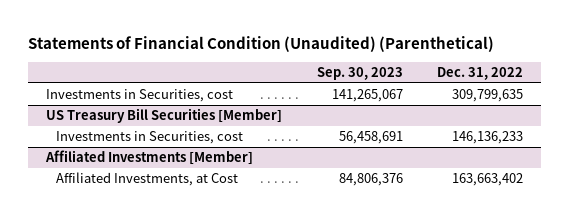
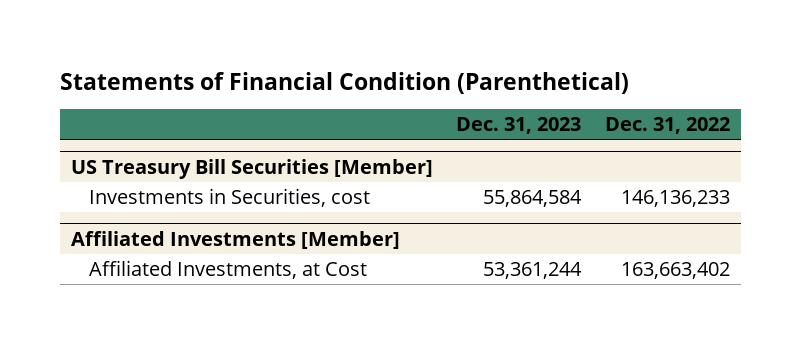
[28,35,495,52] Statements of Financial Condition (Unaudited) (Parenthetical) -> [59,71,629,94] Statements of Financial Condition (Parenthetical)
[316,67,403,81] Sep. 30, 2023 -> none
none -> [456,117,582,135] Dec. 31, 2023
[45,89,233,103] Investments in Securities, cost -> none

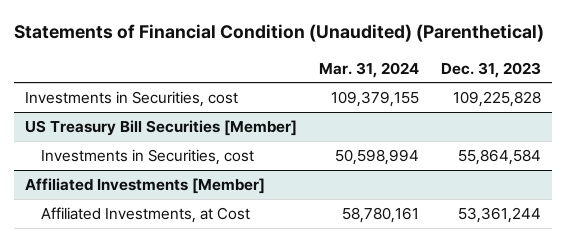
[59,71,629,94] Statements of Financial Condition (Parenthetical) -> [13,23,544,42] Statements of Financial Condition (Unaudited) (Parenthetical)
[604,117,730,135] Dec. 31, 2022 -> none
none -> [318,61,419,78] Mar. 31, 2024
none -> [24,90,238,107] Investments in Securities, cost

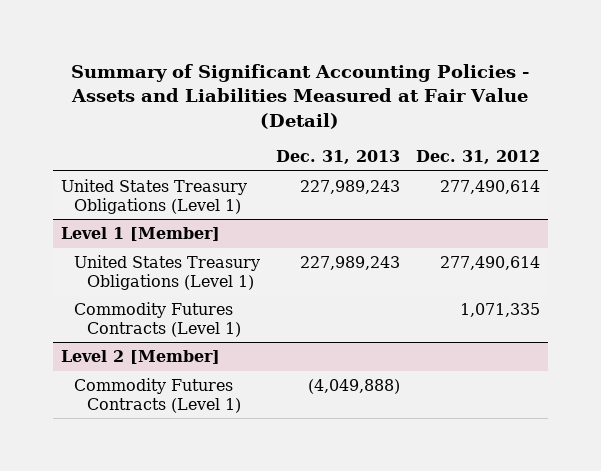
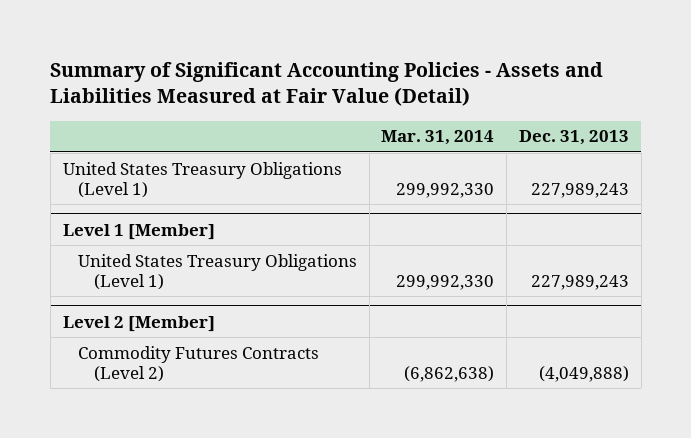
[415,150,540,165] Dec. 31, 2012 -> none
none -> [381,130,495,146] Mar. 31, 2014
[73,302,241,337] Commodity Futures Contracts (Level 1) -> none
[73,378,241,413] Commodity Futures Contracts (Level 1) -> [78,345,320,382] Commodity Futures Contracts (Level 2)

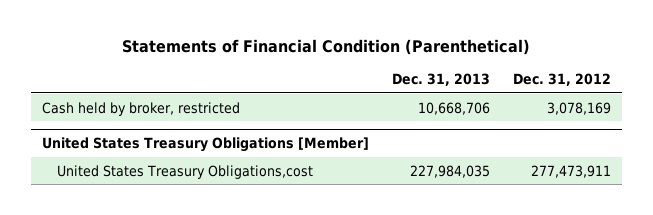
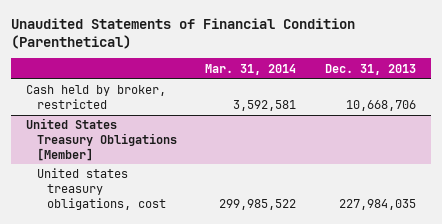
[122,39,531,56] Statements of Financial Condition (Parenthetical) -> [11,18,356,49] Unaudited Statements of Financial Condition (Parenthetical)
[512,73,611,87] Dec. 31, 2012 -> none
none -> [205,63,297,75] Mar. 31, 2014
[57,164,314,179] United States Treasury Obligations,cost -> [36,168,167,210] United states treasury obligations, cost

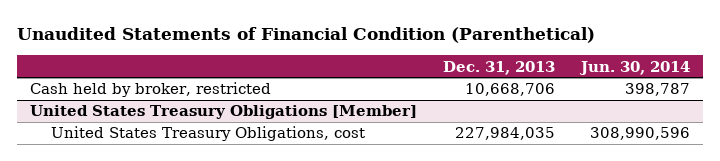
[205,63,297,75] Mar. 31, 2014 -> none
none -> [578,60,690,75] Jun. 30, 2014
[36,168,167,210] United states treasury obligations, cost -> [51,126,366,142] United States Treasury Obligations, cost

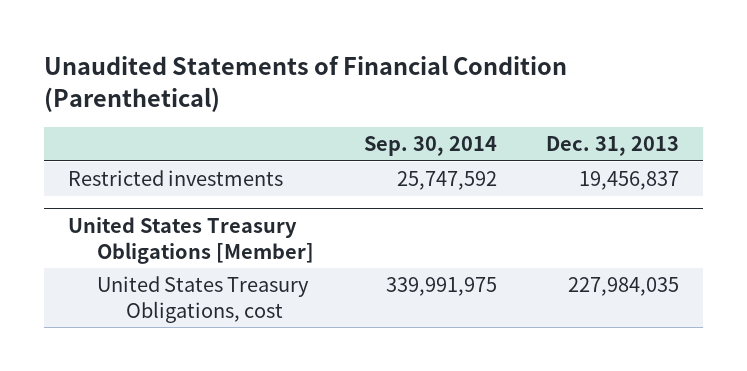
[578,60,690,75] Jun. 30, 2014 -> none
none -> [363,136,497,157] Sep. 30, 2014
[30,82,272,98] Cash held by broker, restricted -> none
none -> [68,170,284,187] Restricted investments

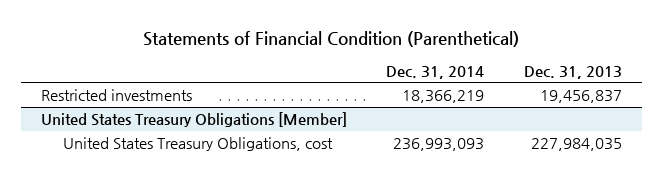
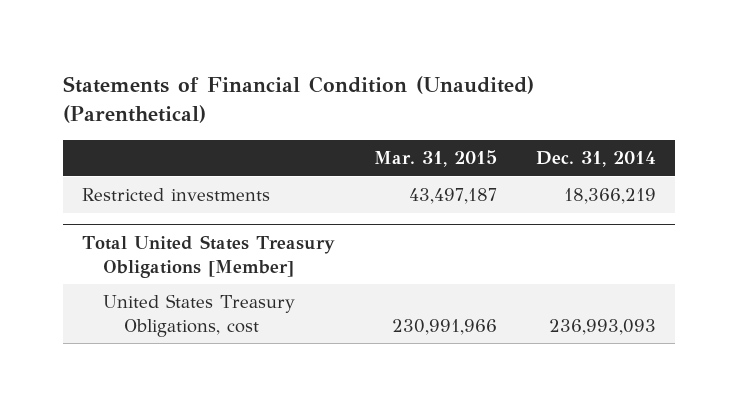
[143,30,520,47] Statements of Financial Condition (Parenthetical) -> [63,76,535,124] Statements of Financial Condition (Unaudited) (Parenthetical)
[524,65,623,79] Dec. 31, 2013 -> none
none -> [374,150,498,168] Mar. 31, 2015
[40,112,347,128] United States Treasury Obligations [Member] -> [82,235,336,278] Total United States Treasury Obligations [Member]

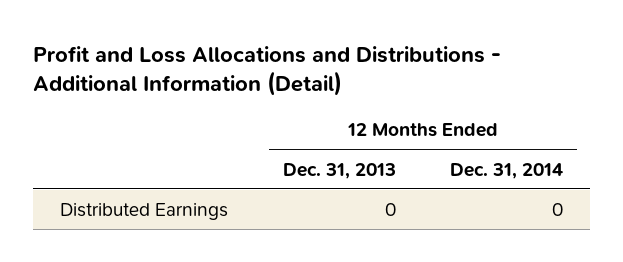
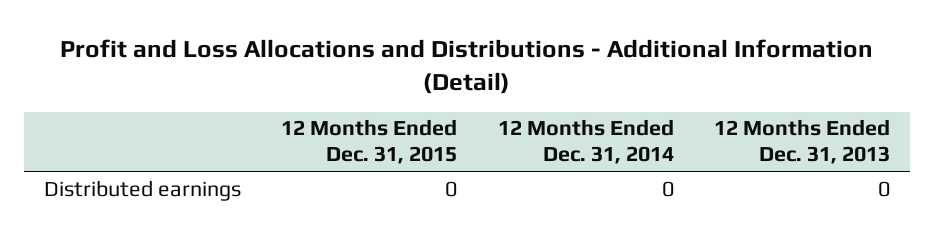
none -> [281,119,458,165] 12 Months Ended Dec. 31, 2015
[59,203,228,221] Distributed Earnings -> [43,179,241,201] Distributed earnings

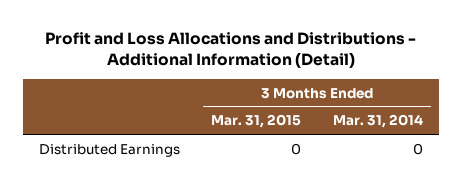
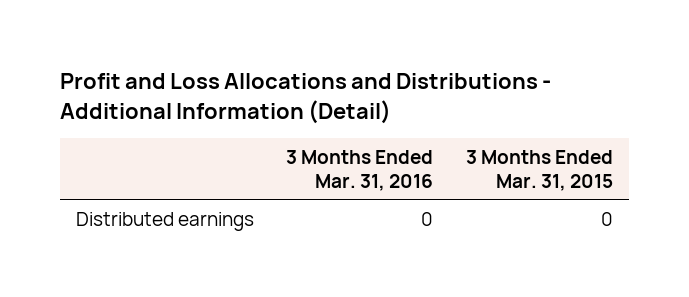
[333,114,424,129] Mar. 31, 2014 -> none
none -> [286,150,434,191] 3 Months Ended Mar. 31, 2016
[38,143,180,157] Distributed Earnings -> [75,211,254,231] Distributed earnings

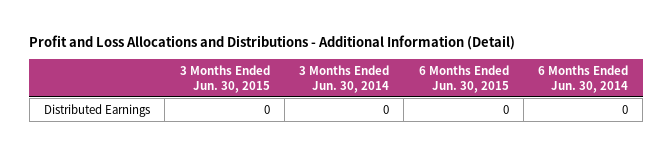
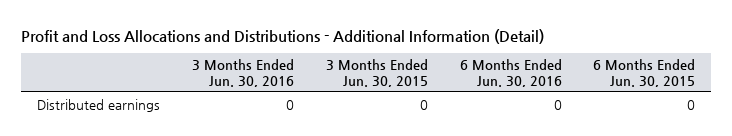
[299,64,390,93] 3 Months Ended Jun. 30, 2014 -> none
[538,64,629,93] 6 Months Ended Jun. 30, 2014 -> none
none -> [191,58,294,88] 3 Months Ended Jun. 30, 2016
none -> [459,58,562,88] 6 Months Ended Jun. 30, 2016
[44,103,151,117] Distributed Earnings -> [36,98,160,112] Distributed earnings

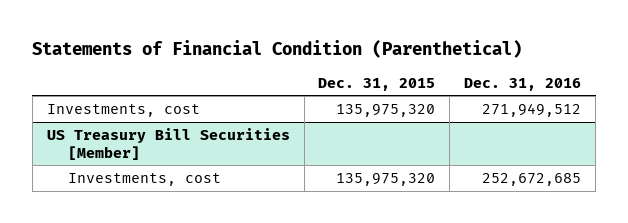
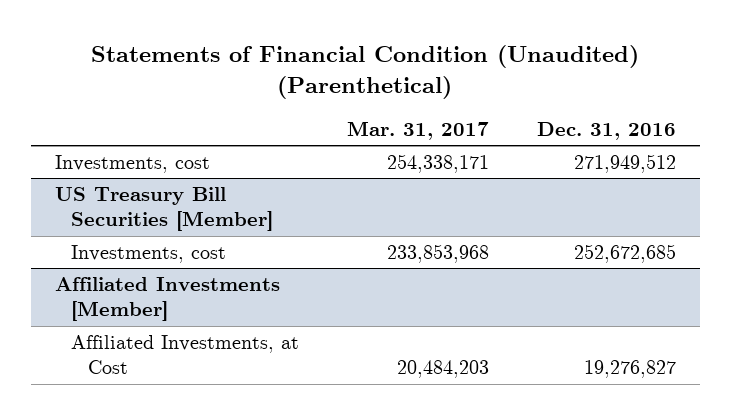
[32,39,523,58] Statements of Financial Condition (Parenthetical) -> [91,44,640,99] Statements of Financial Condition (Unaudited) (Parenthetical)
[318,77,436,91] Dec. 31, 2015 -> none
none -> [347,120,490,140] Mar. 31, 2017
none -> [54,277,280,322] Affiliated Investments [Member]
none -> [71,335,300,375] Affiliated Investments, at Cost

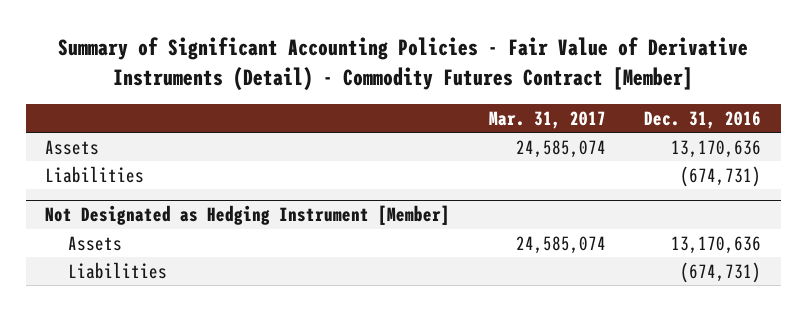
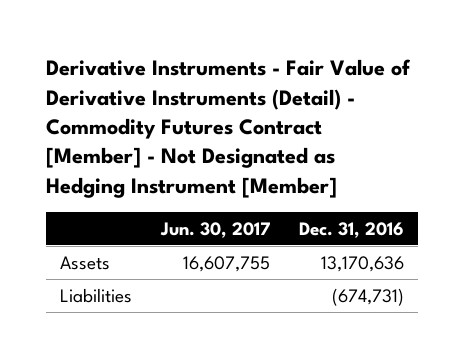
[58,37,749,91] Summary of Significant Accounting Policies - Fair Value of Derivative Instruments (Detail) - Commodity Futures Contract [Member] -> [45,59,411,198] Derivative Instruments - Fair Value of Derivative Instruments (Detail) - Commodity Futures Contract [Member] - Not Designated as Hedging Instrument [Member]
[488,110,606,129] Mar. 31, 2017 -> none
none -> [160,221,271,238] Jun. 30, 2017
[45,205,451,226] Not Designated as Hedging Instrument [Member] -> none
[68,235,123,251] Assets -> none
[68,261,168,279] Liabilities -> none

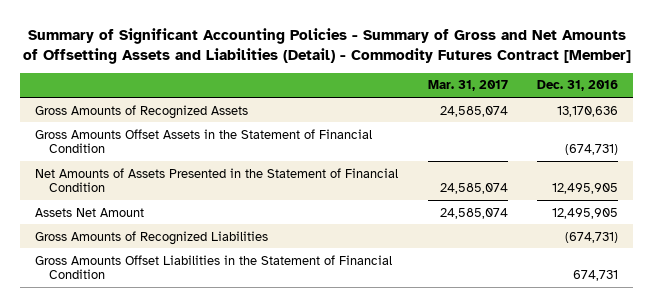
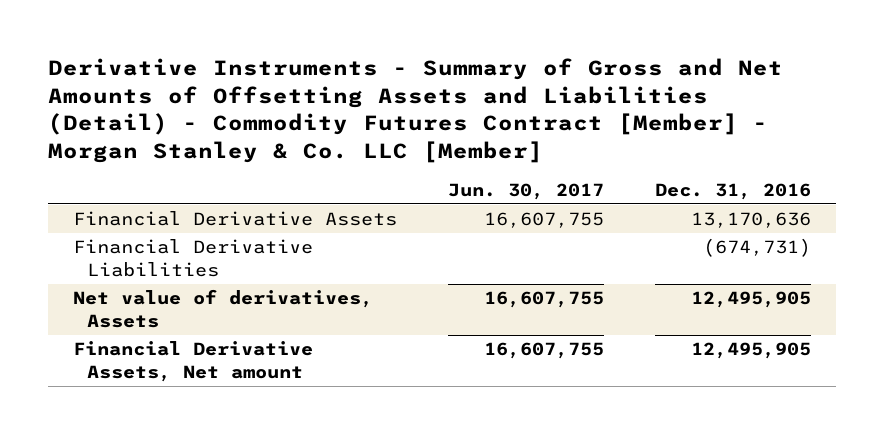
[22,27,631,64] Summary of Significant Accounting Policies - Summary of Gross and Net Amounts of Offsetting Assets and Liabilities (Detail) - Commodity Futures Contract [Member] -> [47,58,783,163] Derivative Instruments - Summary of Gross and Net Amounts of Offsetting Assets and Liabilities (Detail) - Commodity Futures Contract [Member] - Morgan Stanley & Co. LLC [Member]
[427,80,508,92] Mar. 31, 2017 -> none
none -> [447,182,604,200] Jun. 30, 2017
[34,230,268,245] Gross Amounts of Recognized Liabilities -> none
[34,254,392,280] Gross Amounts Offset Liabilities in the Statement of Financial Condition -> none
[34,104,248,119] Gross Amounts of Recognized Assets -> [73,211,398,227] Financial Derivative Assets
[34,128,372,154] Gross Amounts Offset Assets in the Statement of Financial Condition -> [73,239,314,277] Financial Derivative Liabilities
[34,167,398,193] Net Amounts of Assets Presented in the Statement of Financial Condition -> [73,289,374,328] Net value of derivatives, Assets
[34,207,144,217] Assets Net Amount -> [73,341,314,382] Financial Derivative Assets, Net amount

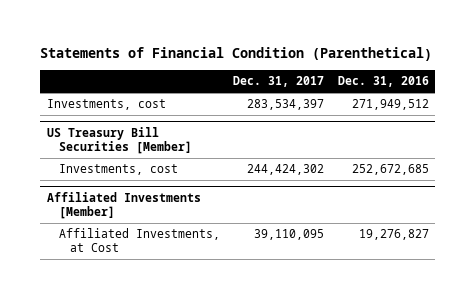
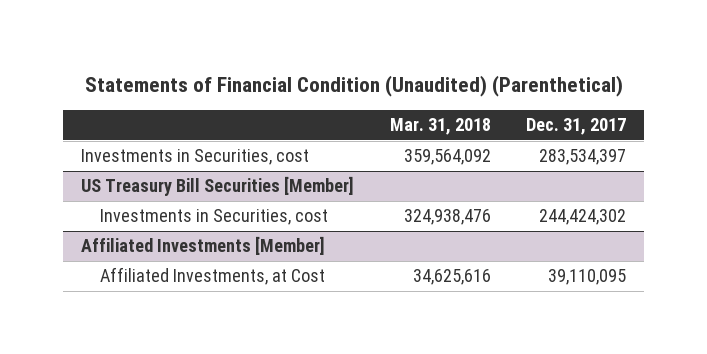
[40,47,433,62] Statements of Financial Condition (Parenthetical) -> [84,74,623,97] Statements of Financial Condition (Unaudited) (Parenthetical)
[337,76,429,88] Dec. 31, 2016 -> none
none -> [389,118,491,136] Mar. 31, 2018
[47,99,167,111] Investments, cost -> [81,149,310,166] Investments in Securities, cost
[58,164,178,176] Investments, cost -> [100,209,329,226] Investments in Securities, cost

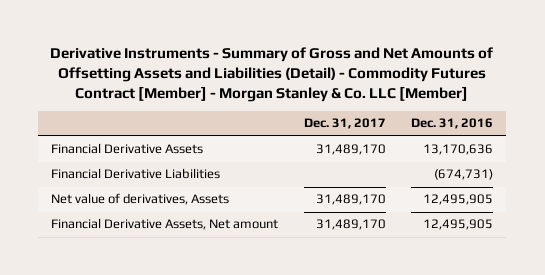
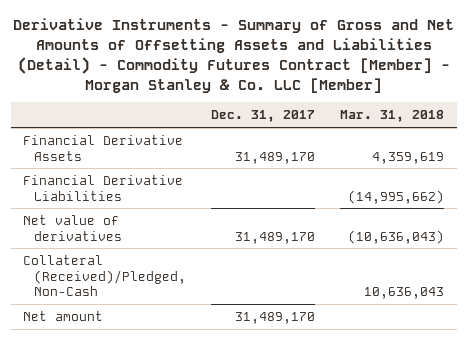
[411,118,494,130] Dec. 31, 2016 -> none
none -> [340,110,445,123] Mar. 31, 2018
[51,193,230,206] Net value of derivatives, Assets -> [23,214,123,241] Net value of derivatives
none -> [23,254,187,297] Collateral (Received)/Pledged, Non-Cash
[51,218,279,231] Financial Derivative Assets, Net amount -> [23,310,104,321] Net amount

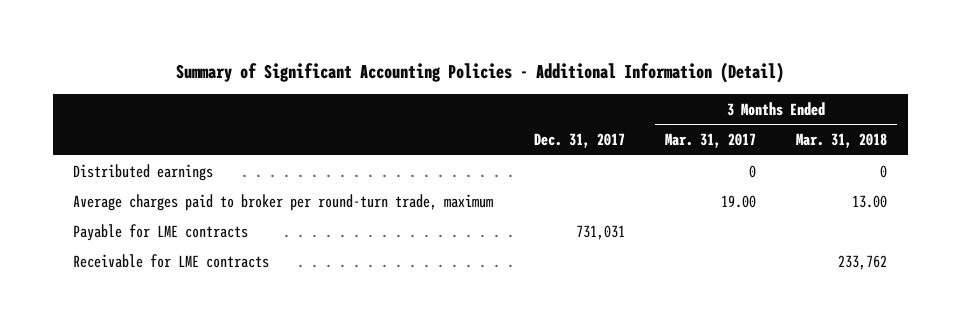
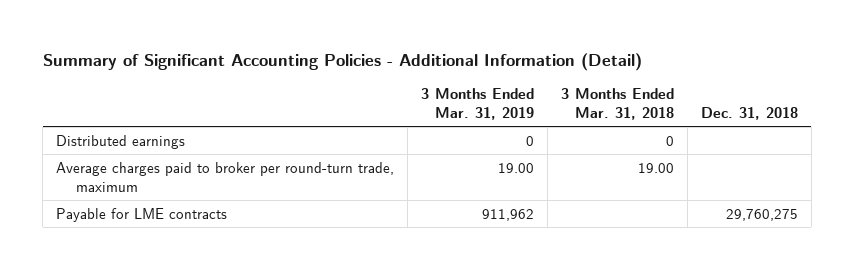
[533,133,625,149] Dec. 31, 2017 -> none
[665,133,757,149] Mar. 31, 2017 -> none
none -> [420,88,534,121] 3 Months Ended Mar. 31, 2019
none -> [700,107,798,121] Dec. 31, 2018
[852,194,888,208] 13.00 -> [637,162,674,173] 19.00
[73,253,270,268] Receivable for LME contracts -> none

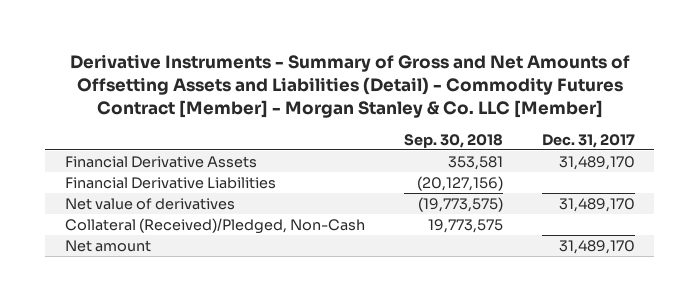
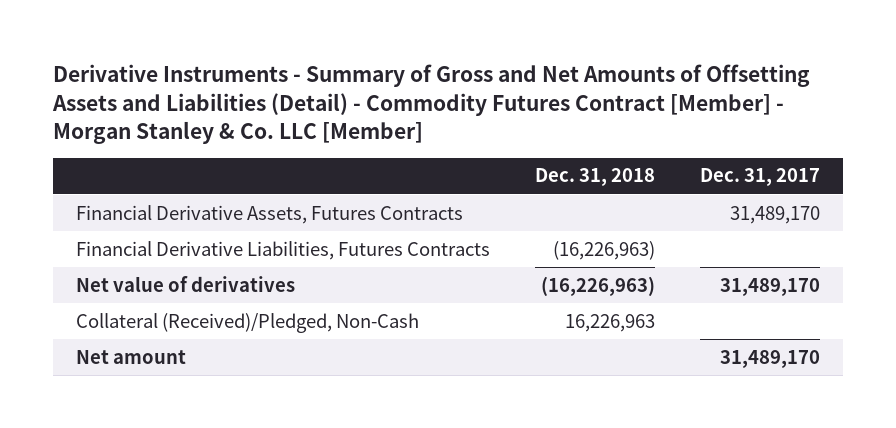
[403,133,503,148] Sep. 30, 2018 -> none
none -> [535,168,656,187] Dec. 31, 2018
[64,156,257,169] Financial Derivative Assets -> [75,204,463,224] Financial Derivative Assets, Futures Contracts
[64,177,276,190] Financial Derivative Liabilities -> [75,240,490,260] Financial Derivative Liabilities, Futures Contracts

